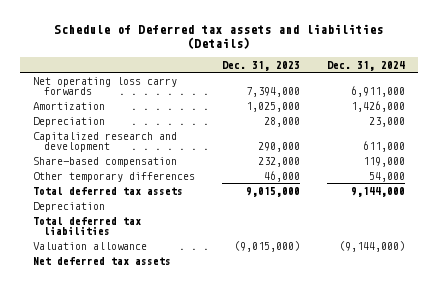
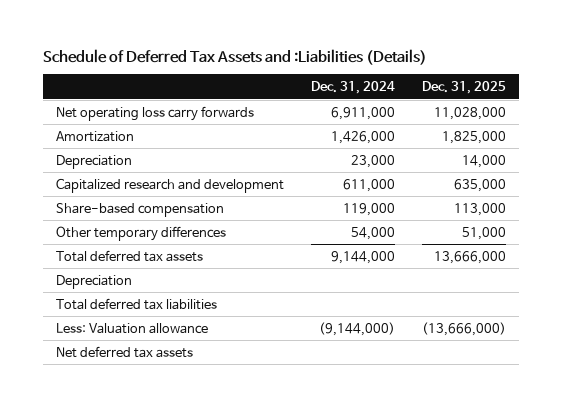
[54,23,384,50] Schedule of Deferred tax assets and liabilities (Details) -> [42,49,427,66] Schedule of Deferred Tax Assets and :Liabilities (Details)
[222,60,301,71] Dec. 31, 2023 -> none
none -> [421,81,506,95] Dec. 31, 2025
[33,241,148,250] Valuation allowance -> [56,322,209,334] Less: Valuation allowance

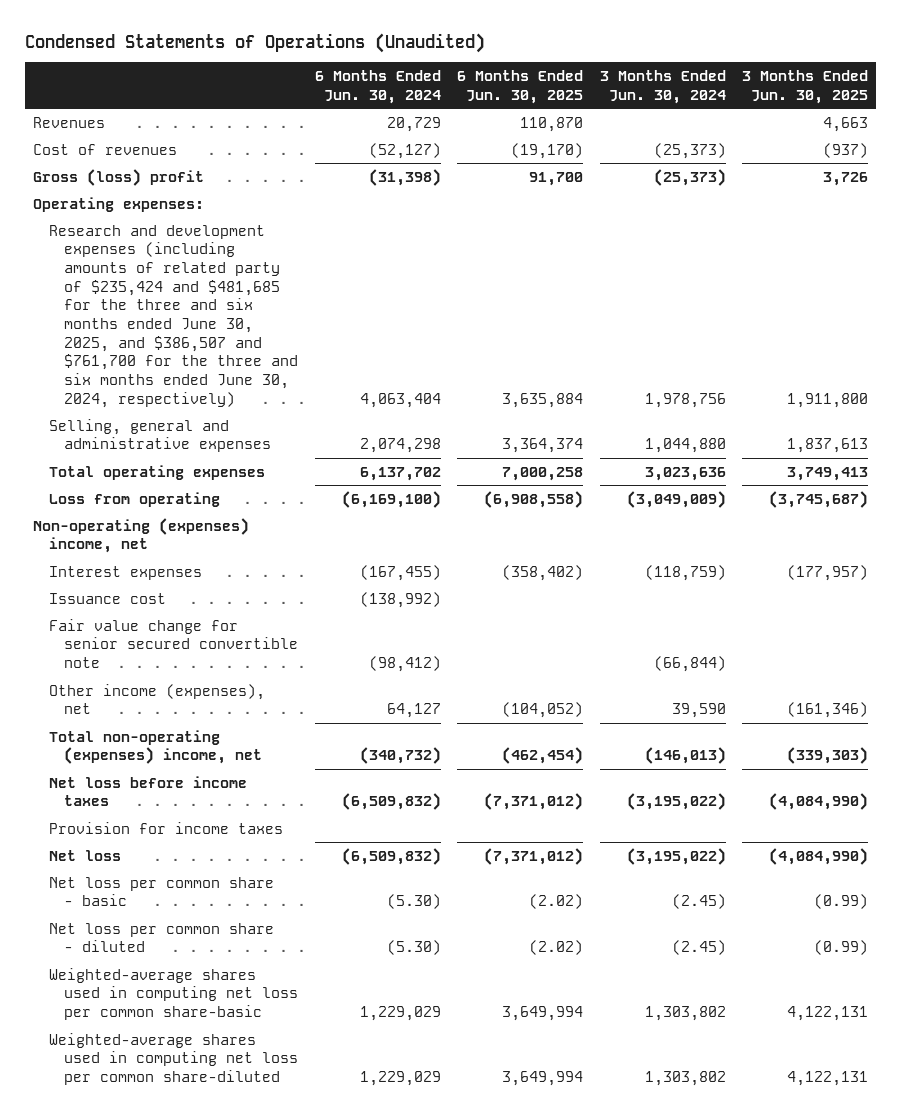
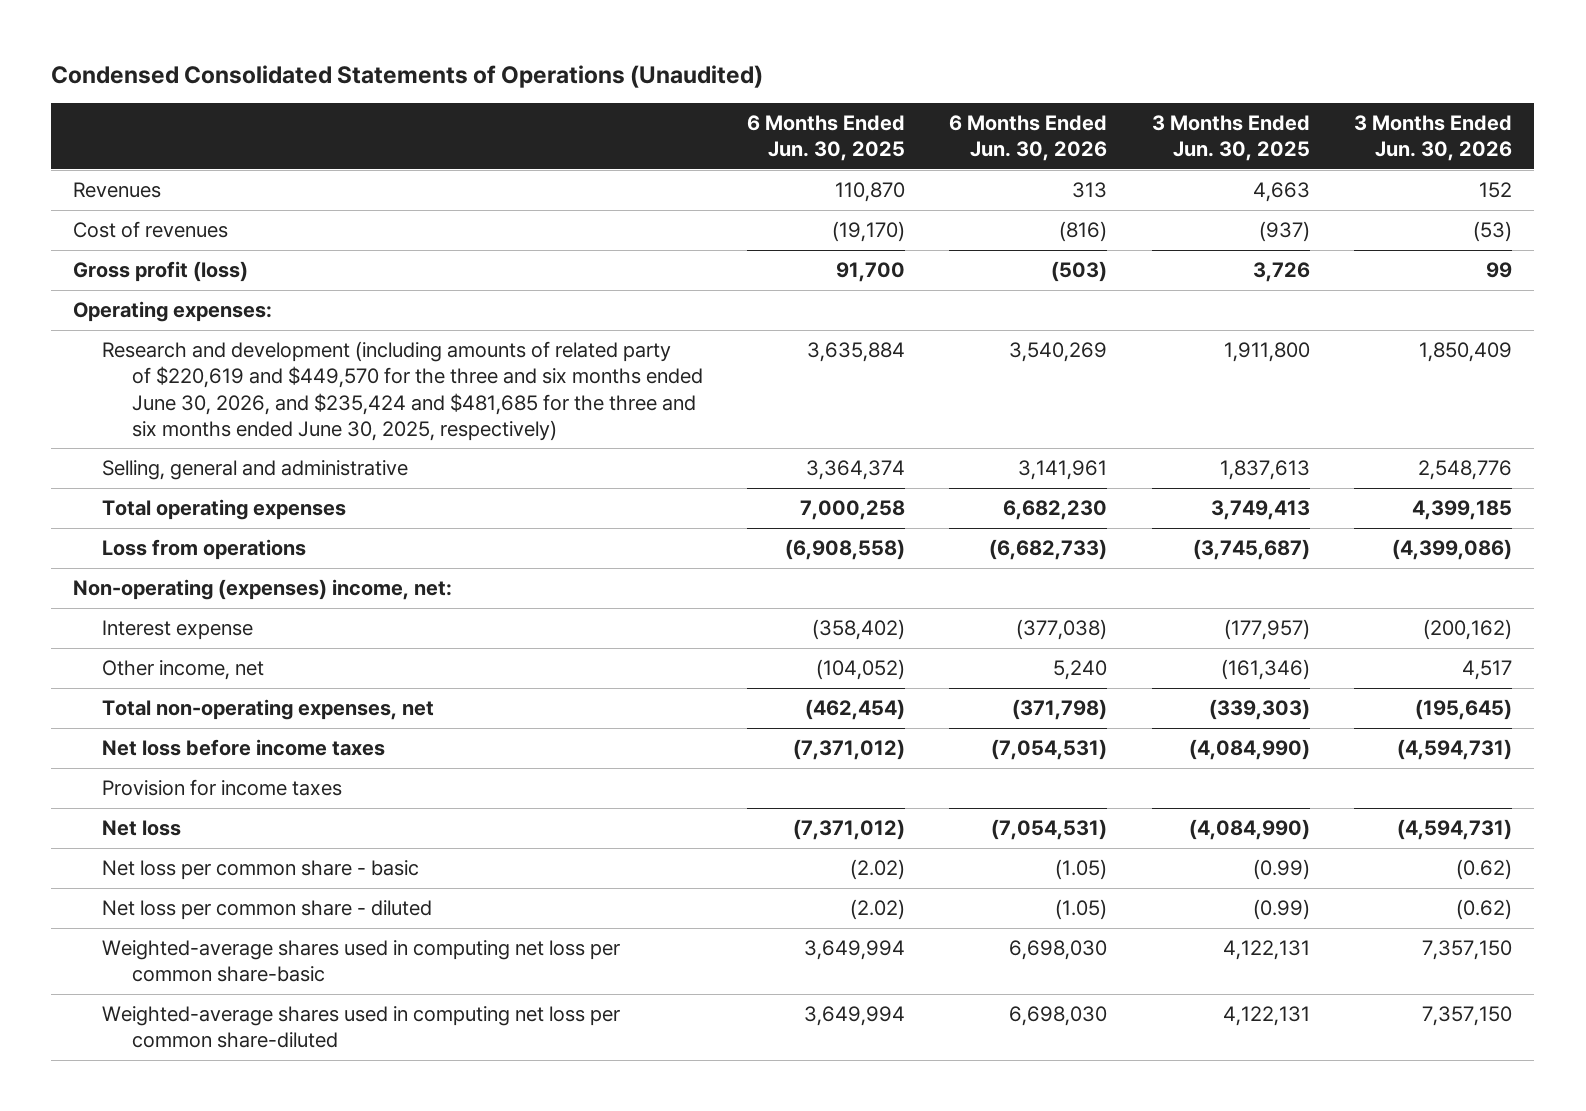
[24,32,485,53] Condensed Statements of Operations (Unaudited) -> [51,64,764,88] Condensed Consolidated Statements of Operations (Unaudited)
[314,70,441,104] 6 Months Ended Jun. 30, 2024 -> none
[599,70,726,104] 3 Months Ended Jun. 30, 2024 -> none
none -> [949,114,1108,162] 6 Months Ended Jun. 30, 2026
none -> [1354,114,1513,162] 3 Months Ended Jun. 30, 2026
[33,168,205,186] Gross (loss) profit -> [73,260,249,282] Gross profit (loss)
[48,224,299,408] Research and development expenses (including amounts of related party of $235,424 and $481,685 for the three and six months ended June 30, 2025, and $386,507 and $761,700 for the three and six months ended June 30, 2024, respectively) -> [102,340,703,441] Research and development (including amounts of related party of $220,619 and $449,570 for the three and six months ended June 30, 2026, and $235,424 and $481,685 for the three and six months ended June 30, 2025, respectively)
[48,418,272,453] Selling, general and administrative expenses -> [102,459,409,480] Selling, general and administrative
[48,592,166,604] Issuance cost -> none
[48,618,299,669] Fair value change for senior secured convertible note -> none
[48,491,220,507] Loss from operating -> [102,538,307,560] Loss from operations
[33,517,250,554] Non-operating (expenses) income, net -> [73,578,453,600] Non-operating (expenses) income, net:
[48,565,202,580] Interest expenses -> [102,619,254,640] Interest expense
[48,683,265,715] Other income (expenses), net -> [102,659,265,680] Other income, net
[48,729,263,765] Total non-operating (expenses) income, net -> [102,698,435,720] Total non-operating expenses, net

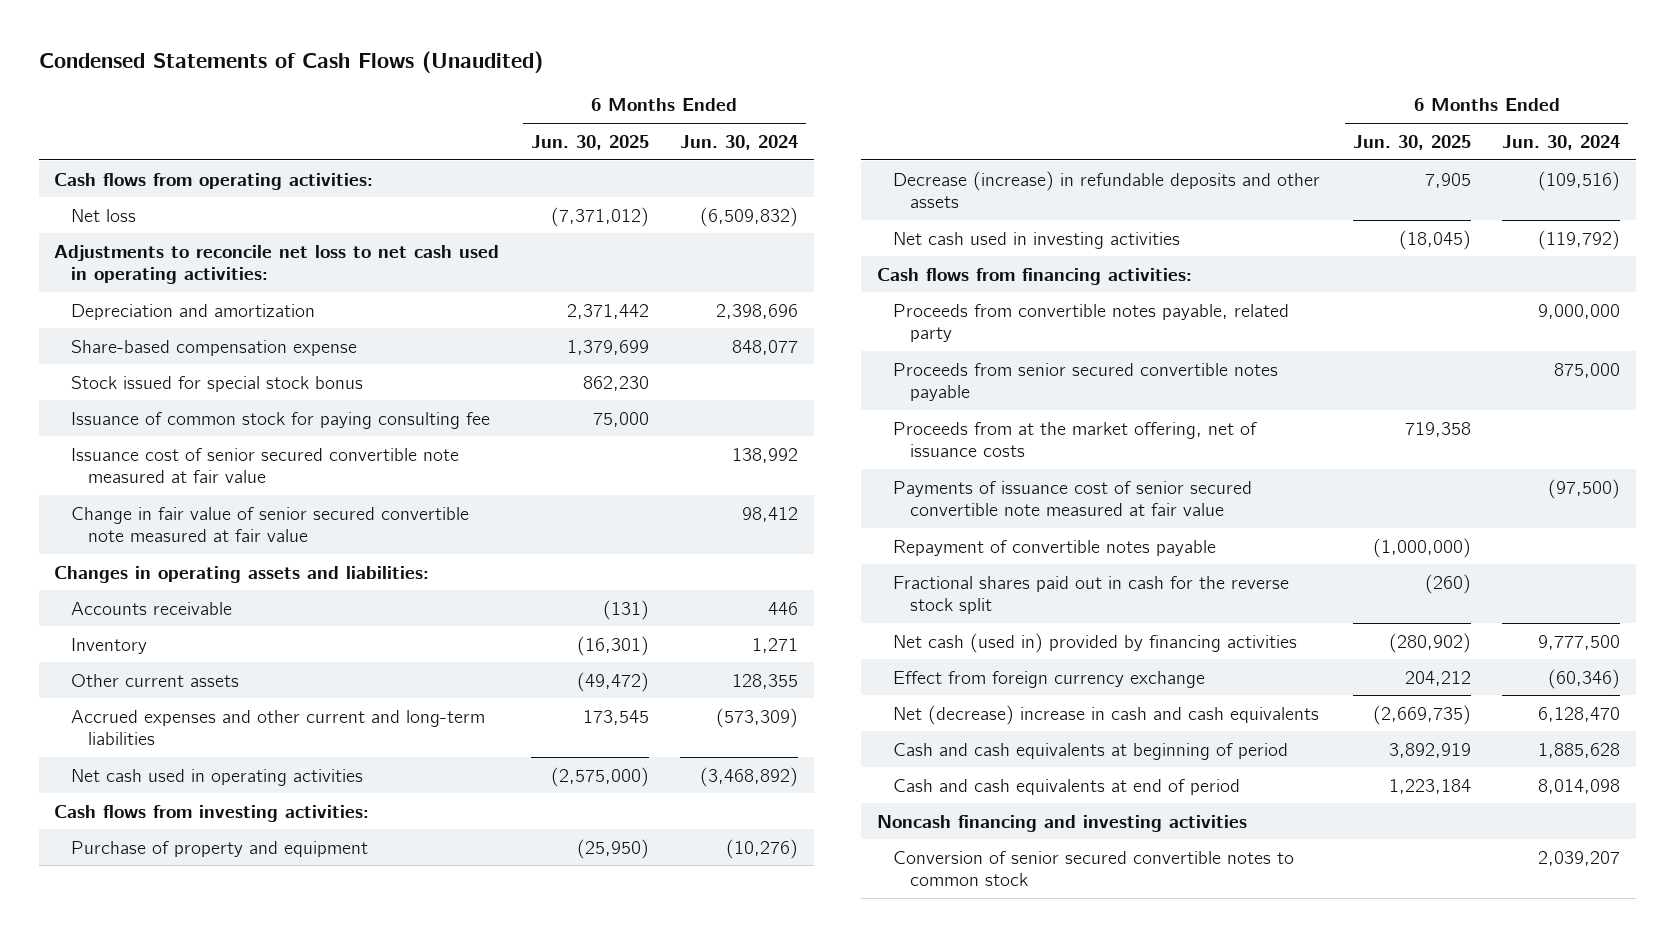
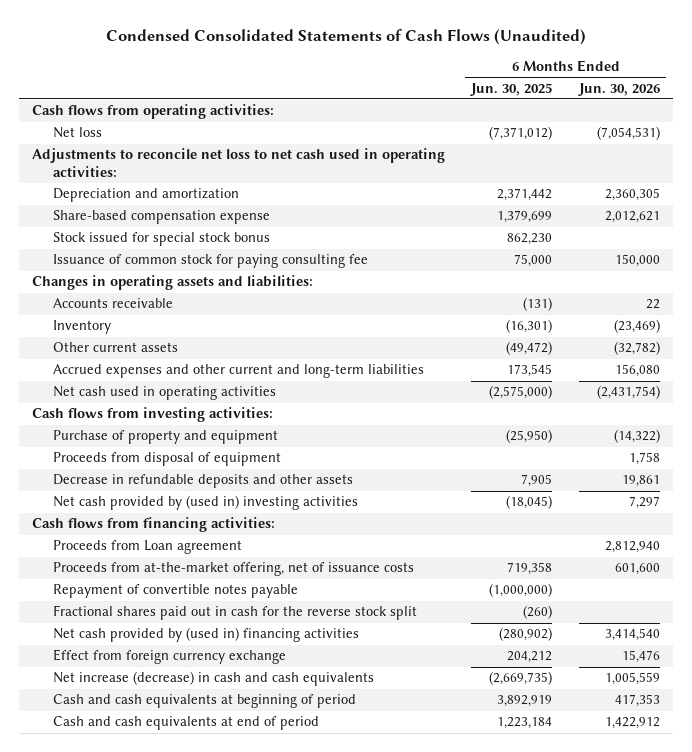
[38,50,543,73] Condensed Statements of Cash Flows (Unaudited) -> [105,29,586,46] Condensed Consolidated Statements of Cash Flows (Unaudited)
[680,134,799,150] Jun. 30, 2024 -> none
none -> [577,82,660,96] Jun. 30, 2026
[71,447,460,484] Issuance cost of senior secured convertible note measured at fair value -> none
[71,506,470,543] Change in fair value of senior secured convertible note measured at fair value -> none
none -> [53,452,282,467] Proceeds from disposal of equipment
[893,170,1321,209] Decrease (increase) in refundable deposits and other assets -> [53,474,354,489] Decrease in refundable deposits and other assets
[893,231,1181,249] Net cash used in investing activities -> [53,495,359,511] Net cash provided by (used in) investing activities
[893,303,1290,343] Proceeds from convertible notes payable, related party -> none
[893,362,1279,402] Proceeds from senior secured convertible notes payable -> none
[893,480,1253,517] Payments of issuance cost of senior secured convertible note measured at fair value -> none
none -> [53,540,243,555] Proceeds from Loan agreement
[893,421,1258,458] Proceeds from at the market offering, net of issuance costs -> [53,562,415,577] Proceeds from at-the-market offering, net of issuance costs
[893,632,1298,653] Net cash (used in) provided by financing activities -> [53,627,360,643] Net cash provided by (used in) financing activities
[893,704,1320,725] Net (decrease) increase in cash and cash equivalents -> [53,671,375,687] Net increase (decrease) in cash and cash equivalents
[876,814,1247,832] Noncash financing and investing activities -> none
[893,850,1295,887] Conversion of senior secured convertible notes to common stock -> none

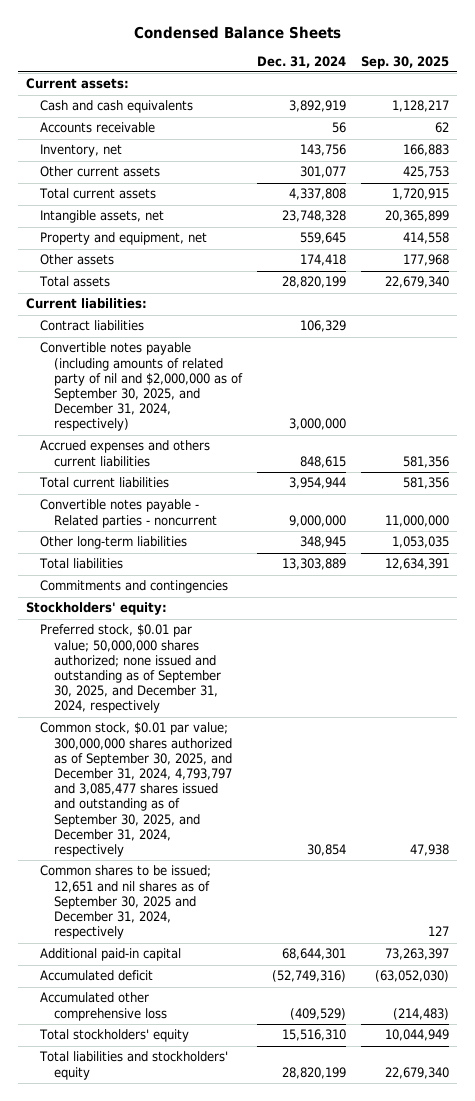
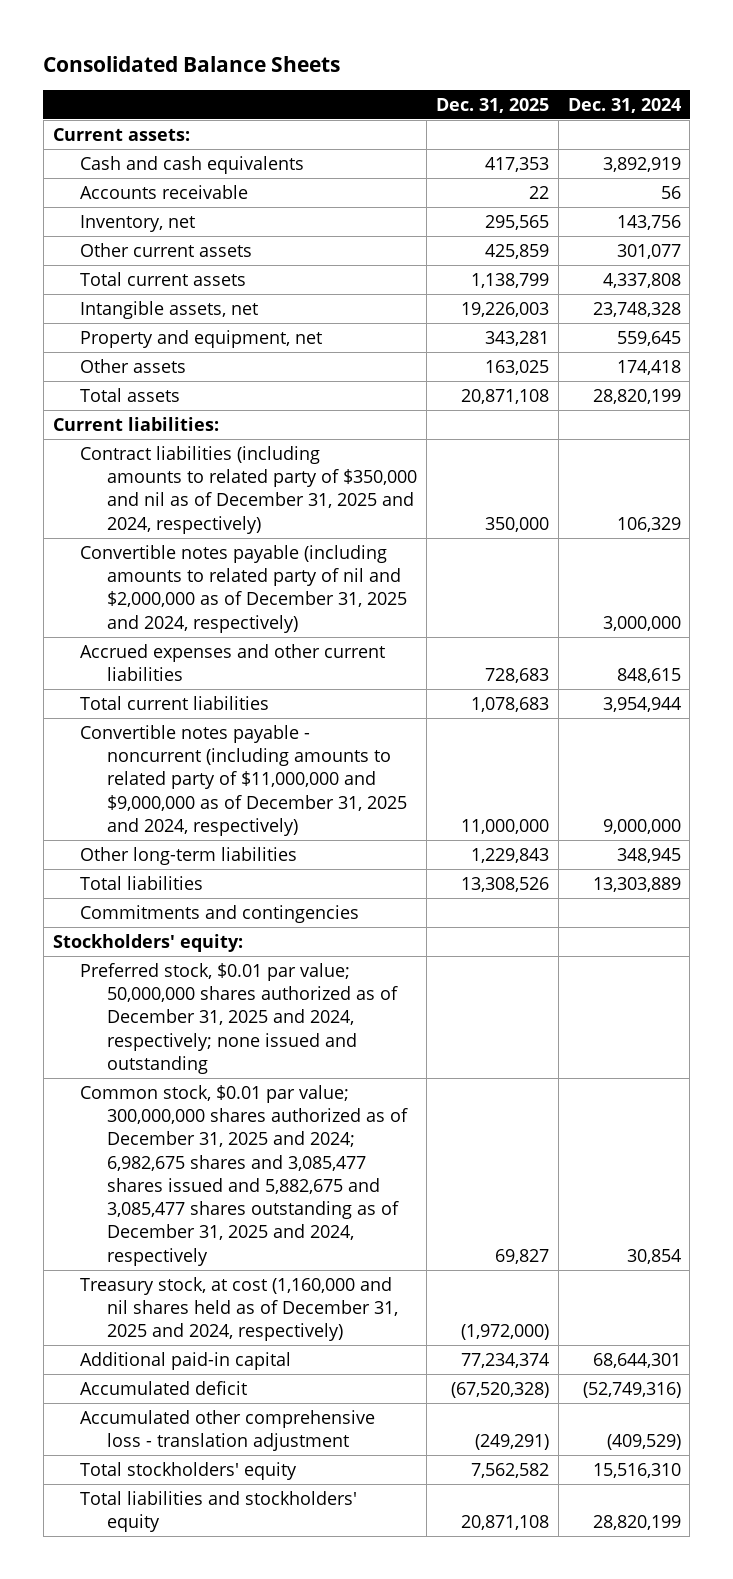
[133,25,341,39] Condensed Balance Sheets -> [43,55,341,72] Consolidated Balance Sheets
[361,55,450,69] Sep. 30, 2025 -> none
none -> [435,97,549,113] Dec. 31, 2025
[39,320,144,332] Contract liabilities -> [79,445,418,534] Contract liabilities (including amounts to related party of $350,000 and nil as of December 31, 2025 and 2024, respectively)
[39,342,243,432] Convertible notes payable (including amounts of related party of nil and $2,000,000 as of September 30, 2025, and December 31, 2024, respectively) -> [79,544,408,633] Convertible notes payable (including amounts to related party of nil and $2,000,000 as of December 31, 2025 and 2024, respectively)
[39,440,210,467] Accrued expenses and others current liabilities -> [79,643,385,682] Accrued expenses and other current liabilities
[39,499,217,528] Convertible notes payable - Related parties - noncurrent -> [79,724,408,836] Convertible notes payable - noncurrent (including amounts to related party of $11,000,000 and $9,000,000 as of December 31, 2025 and 2024, respectively)
[39,865,211,940] Common shares to be issued; 12,651 and nil shares as of September 30, 2025 and December 31, 2024, respectively -> none
[39,624,221,714] Preferred stock, $0.01 par value; 50,000,000 shares authorized; none issued and outstanding as of September 30, 2025, and December 31, 2024, respectively -> [79,962,399,1074] Preferred stock, $0.01 par value; 50,000,000 shares authorized as of December 31, 2025 and 2024, respectively; none issued and outstanding
[39,722,232,857] Common stock, $0.01 par value; 300,000,000 shares authorized as of September 30, 2025, and December 31, 2024, 4,793,797 and 3,085,477 shares issued and outstanding as of September 30, 2025, and December 31, 2024, respectively -> [79,1084,409,1266] Common stock, $0.01 par value; 300,000,000 shares authorized as of December 31, 2025 and 2024; 6,982,675 shares and 3,085,477 shares issued and 5,882,675 and 3,085,477 shares outstanding as of December 31, 2025 and 2024, respectively
none -> [79,1276,399,1342] Treasury stock, at cost (1,160,000 and nil shares held as of December 31, 2025 and 2024, respectively)
[39,992,167,1021] Accumulated other comprehensive loss -> [79,1409,375,1452] Accumulated other comprehensive loss - translation adjustment

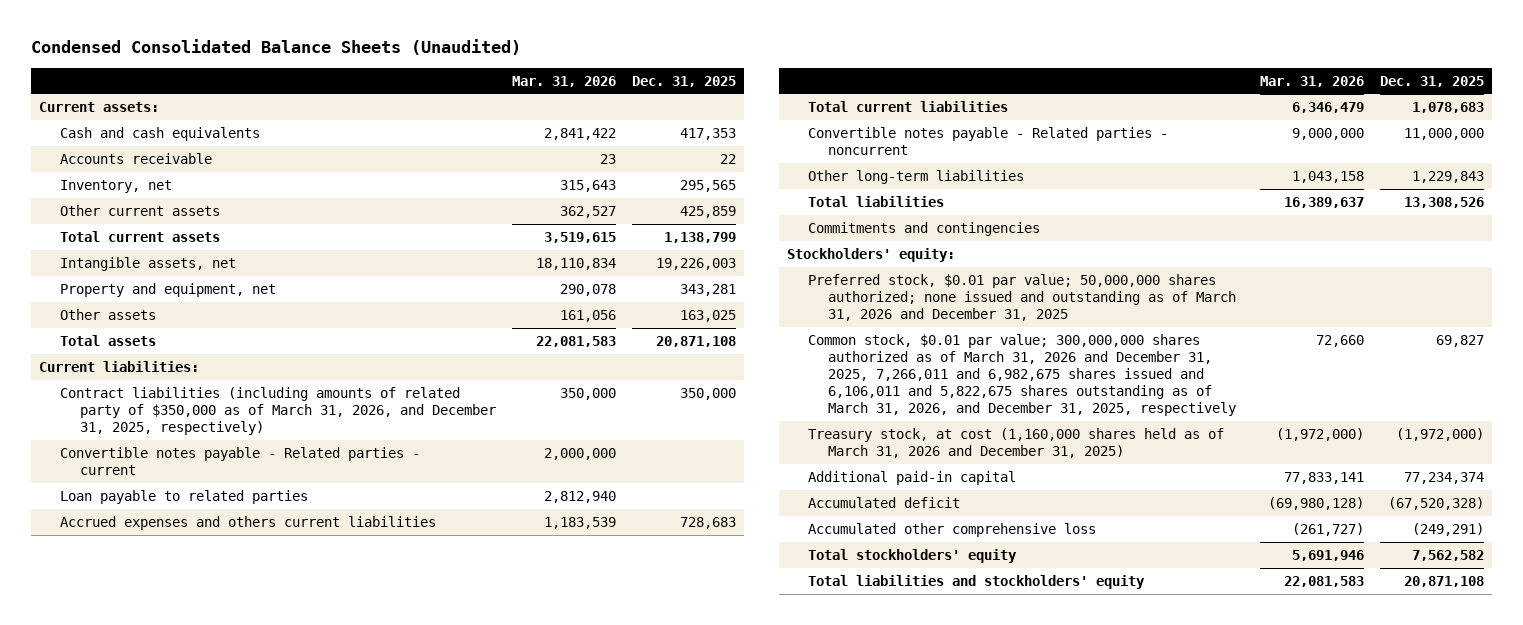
[43,55,341,72] Consolidated Balance Sheets -> [31,39,522,56] Condensed Consolidated Balance Sheets (Unaudited)
[567,97,681,113] Dec. 31, 2024 -> none
none -> [512,75,617,87] Mar. 31, 2026
[79,445,418,534] Contract liabilities (including amounts to related party of $350,000 and nil as of December 31, 2025 and 2024, respectively) -> [59,387,497,436] Contract liabilities (including amounts of related party of $350,000 as of March 31, 2026, and December 31, 2025, respectively)
[79,544,408,633] Convertible notes payable (including amounts to related party of nil and $2,000,000 as of December 31, 2025 and 2024, respectively) -> [59,447,420,476] Convertible notes payable - Related parties - current
none -> [59,490,308,505] Loan payable to related parties
[79,643,385,682] Accrued expenses and other current liabilities -> [59,516,436,531] Accrued expenses and others current liabilities
[79,724,408,836] Convertible notes payable - noncurrent (including amounts to related party of $11,000,000 and $9,000,000 as of December 31, 2025 and 2024, respectively) -> [807,127,1168,156] Convertible notes payable - Related parties - noncurrent
[79,962,399,1074] Preferred stock, $0.01 par value; 50,000,000 shares authorized as of December 31, 2025 and 2024, respectively; none issued and outstanding -> [807,274,1237,322] Preferred stock, $0.01 par value; 50,000,000 shares authorized; none issued and outstanding as of March 31, 2026 and December 31, 2025
[79,1084,409,1266] Common stock, $0.01 par value; 300,000,000 shares authorized as of December 31, 2025 and 2024; 6,982,675 shares and 3,085,477 shares issued and 5,882,675 and 3,085,477 shares outstanding as of December 31, 2025 and 2024, respectively -> [807,334,1237,417] Common stock, $0.01 par value; 300,000,000 shares authorized as of March 31, 2026 and December 31, 2025, 7,266,011 and 6,982,675 shares issued and 6,106,011 and 5,822,675 shares outstanding as of March 31, 2026, and December 31, 2025, respectively
[79,1276,399,1342] Treasury stock, at cost (1,160,000 and nil shares held as of December 31, 2025 and 2024, respectively) -> [807,428,1224,459] Treasury stock, at cost (1,160,000 shares held as of March 31, 2026 and December 31, 2025)
[79,1409,375,1452] Accumulated other comprehensive loss - translation adjustment -> [807,523,1096,538] Accumulated other comprehensive loss

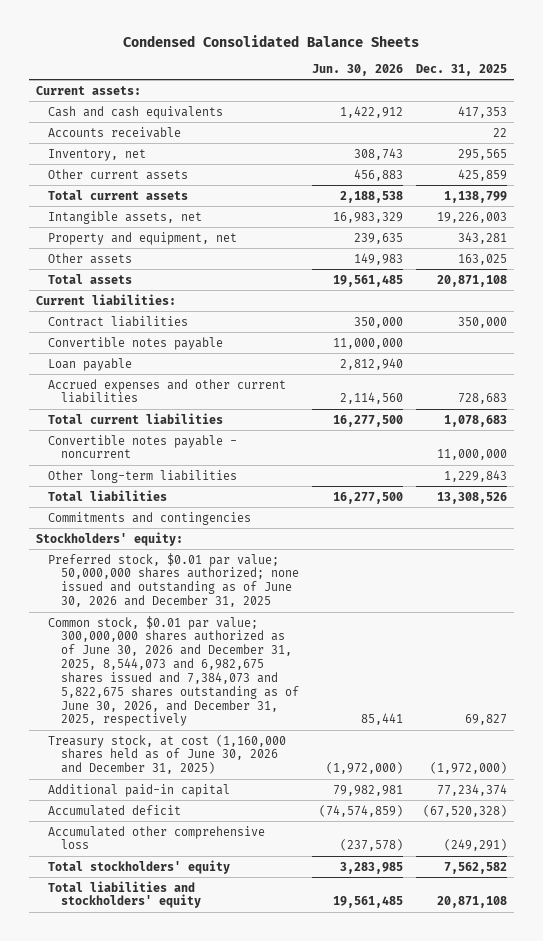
[31,39,522,56] Condensed Consolidated Balance Sheets (Unaudited) -> [123,34,420,47] Condensed Consolidated Balance Sheets
[512,75,617,87] Mar. 31, 2026 -> none
none -> [312,63,404,76] Jun. 30, 2026
[59,387,497,436] Contract liabilities (including amounts of related party of $350,000 as of March 31, 2026, and December 31, 2025, respectively) -> [48,315,189,327] Contract liabilities
[59,447,420,476] Convertible notes payable - Related parties - current -> [48,336,224,350] Convertible notes payable
[59,490,308,505] Loan payable to related parties -> [48,357,133,371] Loan payable
[59,516,436,531] Accrued expenses and others current liabilities -> [48,378,287,404] Accrued expenses and other current liabilities
[807,127,1168,156] Convertible notes payable - Related parties - noncurrent -> [48,434,238,459] Convertible notes payable - noncurrent
[807,274,1237,322] Preferred stock, $0.01 par value; 50,000,000 shares authorized; none issued and outstanding as of March 31, 2026 and December 31, 2025 -> [48,552,299,608] Preferred stock, $0.01 par value; 50,000,000 shares authorized; none issued and outstanding as of June 30, 2026 and December 31, 2025
[807,334,1237,417] Common stock, $0.01 par value; 300,000,000 shares authorized as of March 31, 2026 and December 31, 2025, 7,266,011 and 6,982,675 shares issued and 6,106,011 and 5,822,675 shares outstanding as of March 31, 2026, and December 31, 2025, respectively -> [48,615,299,727] Common stock, $0.01 par value; 300,000,000 shares authorized as of June 30, 2026 and December 31, 2025, 8,544,073 and 6,982,675 shares issued and 7,384,073 and 5,822,675 shares outstanding as of June 30, 2026, and December 31, 2025, respectively
[807,428,1224,459] Treasury stock, at cost (1,160,000 shares held as of March 31, 2026 and December 31, 2025) -> [48,734,287,775] Treasury stock, at cost (1,160,000 shares held as of June 30, 2026 and December 31, 2025)

